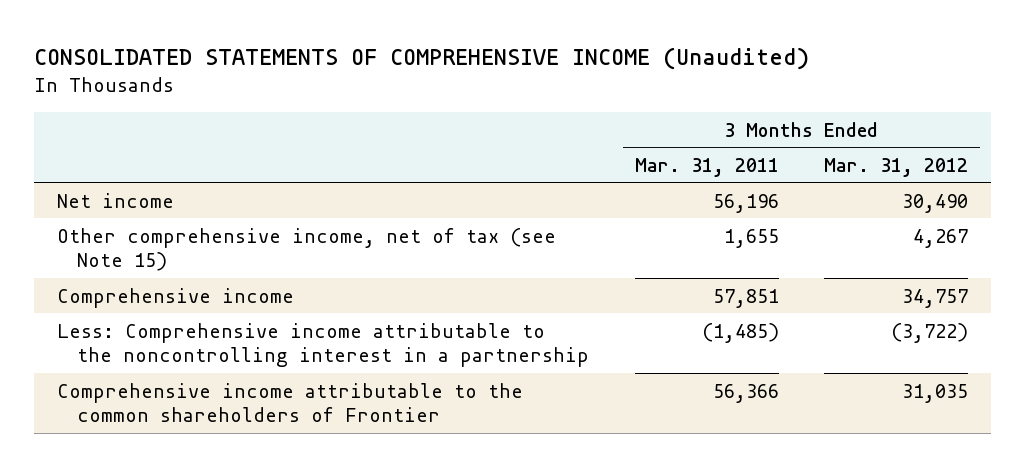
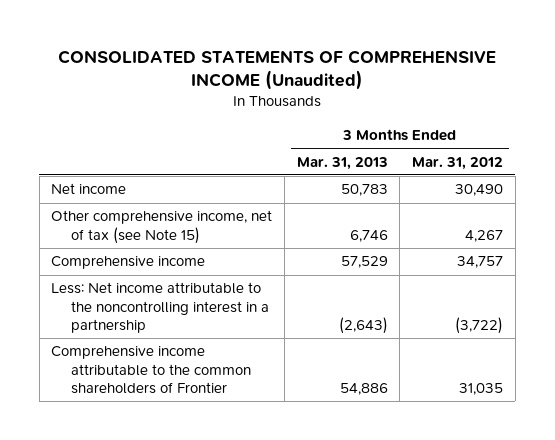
[634,157,779,177] Mar. 31, 2011 -> none
none -> [296,156,388,170] Mar. 31, 2013
[56,322,590,367] Less: Comprehensive income attributable to the noncontrolling interest in a partnership -> [51,282,269,333] Less: Net income attributable to the noncontrolling interest in a partnership

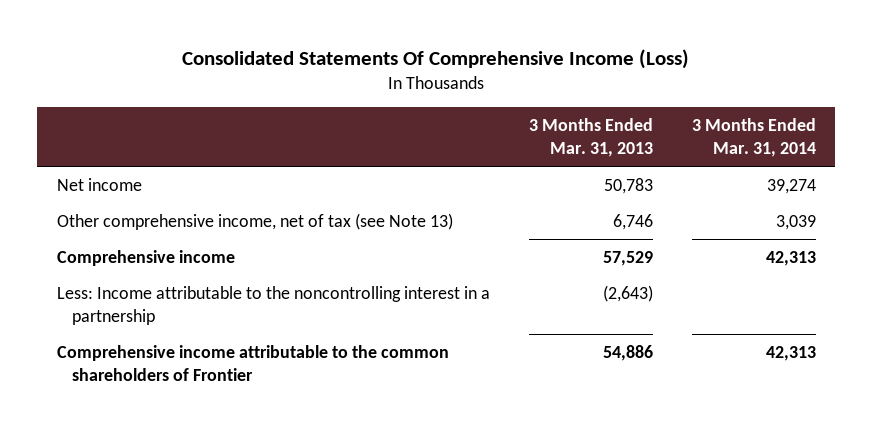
[58,49,497,90] CONSOLIDATED STATEMENTS OF COMPREHENSIVE INCOME (Unaudited) -> [182,48,690,69] Consolidated Statements Of Comprehensive Income (Loss)
[412,156,504,170] Mar. 31, 2012 -> none
none -> [691,117,816,157] 3 Months Ended Mar. 31, 2014
[51,210,273,244] Other comprehensive income, net of tax (see Note 15) -> [56,213,453,231] Other comprehensive income, net of tax (see Note 13)
[51,282,269,333] Less: Net income attributable to the noncontrolling interest in a partnership -> [56,286,490,326] Less: Income attributable to the noncontrolling interest in a partnership

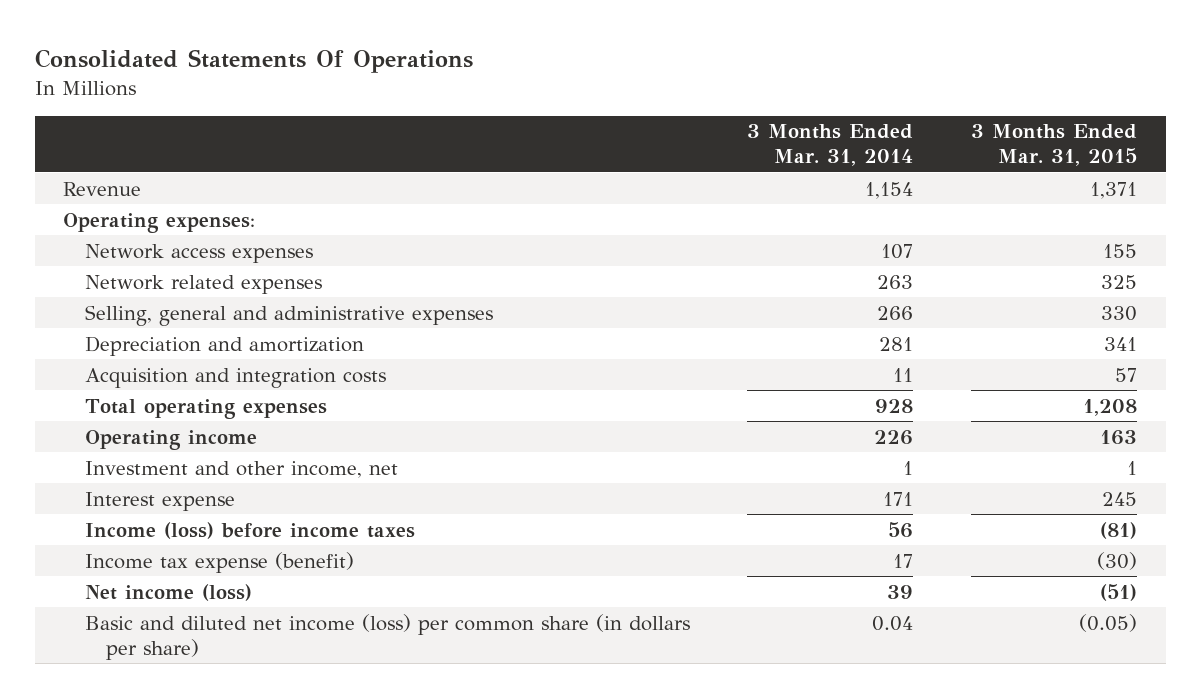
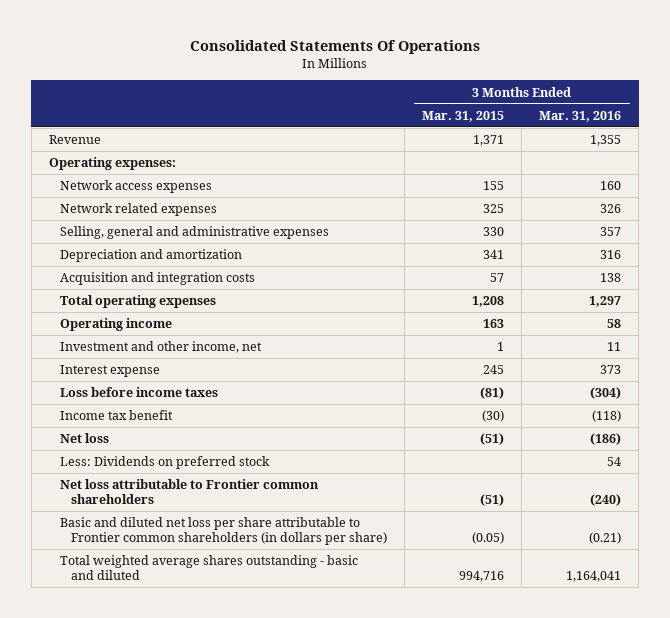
[747,124,914,167] 3 Months Ended Mar. 31, 2014 -> none
none -> [539,110,622,122] Mar. 31, 2016
[84,521,415,539] Income (loss) before income taxes -> [60,387,219,398] Loss before income taxes
[84,551,354,573] Income tax expense (benefit) -> [60,410,174,421] Income tax benefit
[84,583,252,601] Net income (loss) -> [60,433,110,444] Net loss
none -> [60,456,271,470] Less: Dividends on preferred stock
none -> [60,479,320,505] Net loss attributable to Frontier common shareholders
[84,613,690,660] Basic and diluted net income (loss) per common share (in dollars per share) -> [60,517,388,546] Basic and diluted net loss per share attributable to Frontier common shareholders (in dollars per share)
none -> [60,555,359,581] Total weighted average shares outstanding - basic and diluted

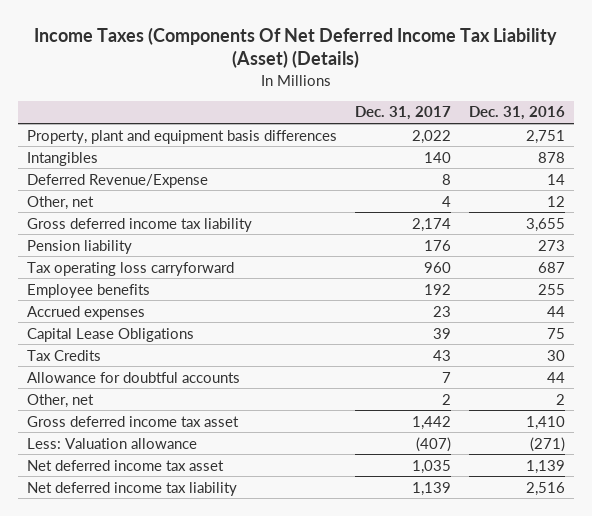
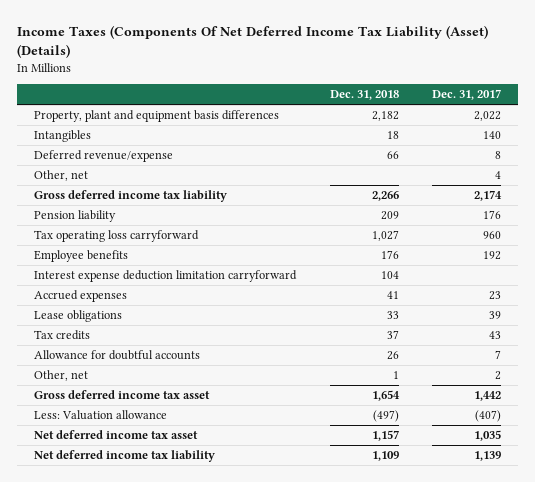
[468,106,565,121] Dec. 31, 2016 -> none
none -> [329,90,399,101] Dec. 31, 2018
[26,173,208,188] Deferred Revenue/Expense -> [33,149,173,162] Deferred revenue/expense
none -> [33,269,297,282] Interest expense deduction limitation carryforward
[26,327,194,342] Capital Lease Obligations -> [33,309,122,322] Lease obligations
[26,349,101,361] Tax Credits -> [33,329,90,340] Tax credits

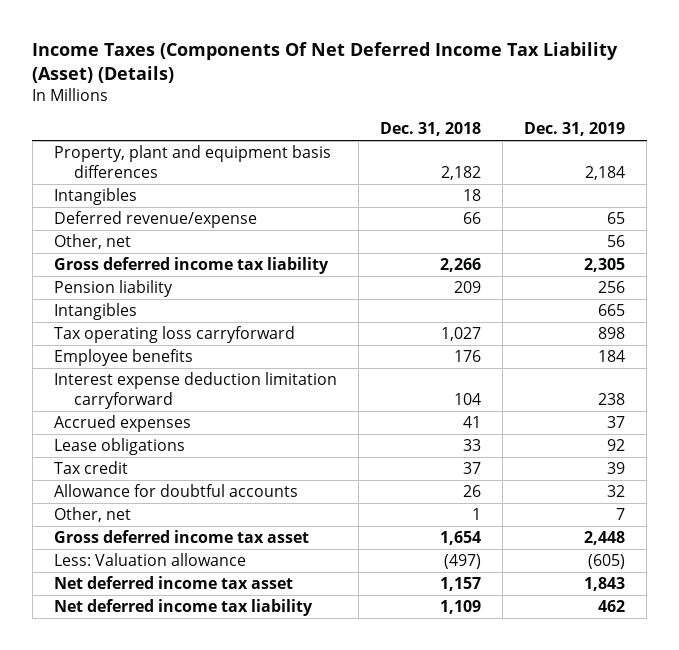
[432,89,502,101] Dec. 31, 2017 -> none
none -> [523,121,625,136] Dec. 31, 2019
none -> [53,303,137,321] Intangibles
[33,329,90,340] Tax credits -> [53,461,128,475] Tax credit

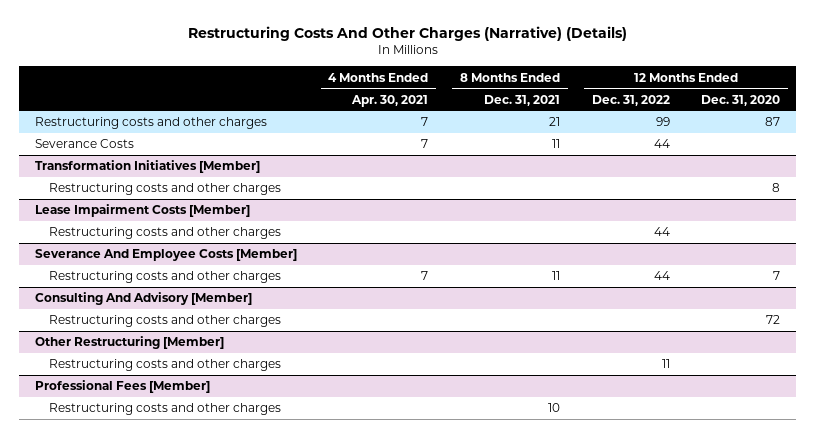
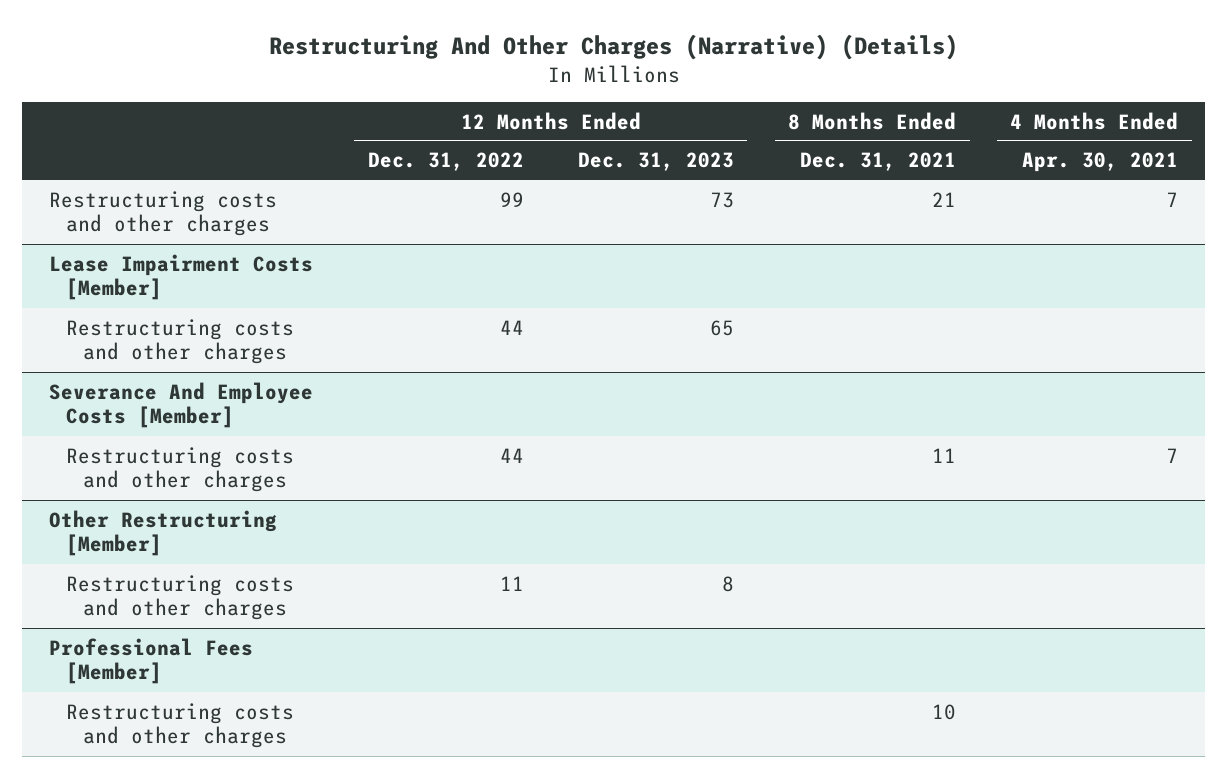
[187,25,627,41] Restructuring Costs And Other Charges (Narrative) (Details) -> [268,33,958,60] Restructuring And Other Charges (Narrative) (Details)
[701,94,781,106] Dec. 31, 2020 -> none
none -> [577,152,734,172] Dec. 31, 2023
[34,139,134,149] Severance Costs -> none
[34,160,260,174] Transformation Initiatives [Member] -> none
[49,183,282,196] Restructuring costs and other charges -> none
[34,292,252,306] Consulting And Advisory [Member] -> none
[49,315,282,328] Restructuring costs and other charges -> none

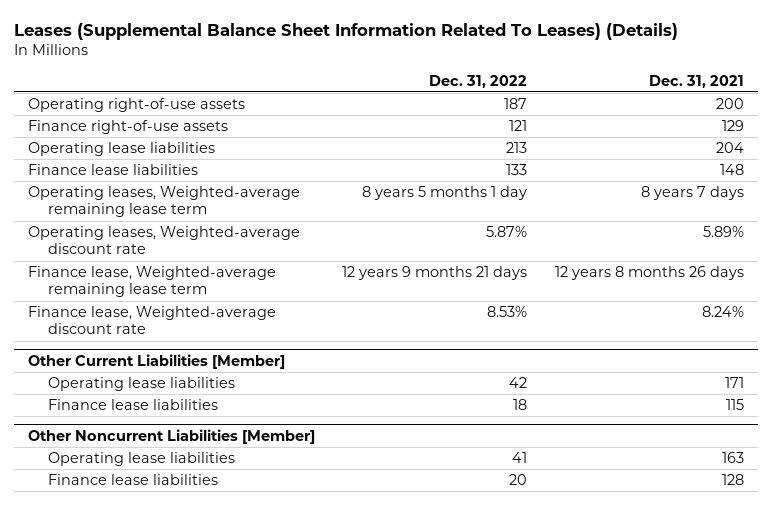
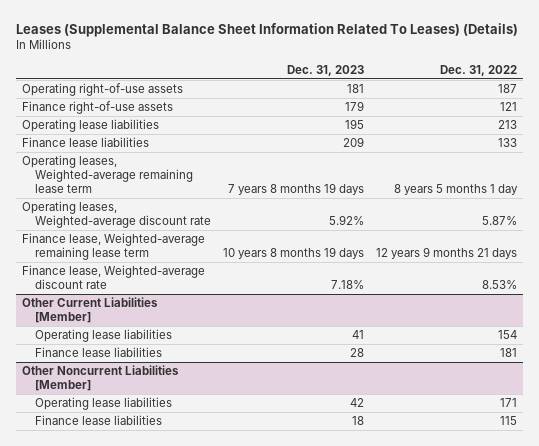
[648,74,744,88] Dec. 31, 2021 -> none
none -> [287,64,365,76] Dec. 31, 2023
[509,377,528,389] 42 -> [497,330,517,340] 154
[513,399,528,411] 18 -> [499,348,517,358] 181
[512,452,528,464] 41 -> [499,398,517,408] 171
[509,474,528,486] 20 -> [499,416,517,426] 115

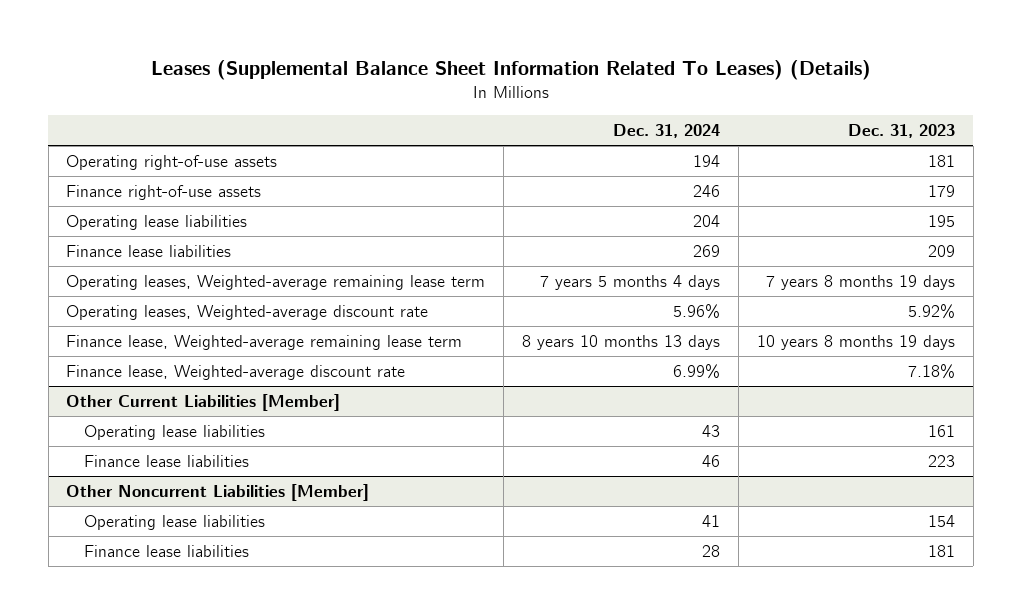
[439,64,517,76] Dec. 31, 2022 -> none
none -> [613,123,721,138] Dec. 31, 2024
[352,330,365,340] 41 -> [928,424,956,437] 161
[350,348,365,358] 28 -> [928,454,956,467] 223
[350,398,365,408] 42 -> [928,514,956,527] 154
[352,416,365,426] 18 -> [928,544,956,557] 181

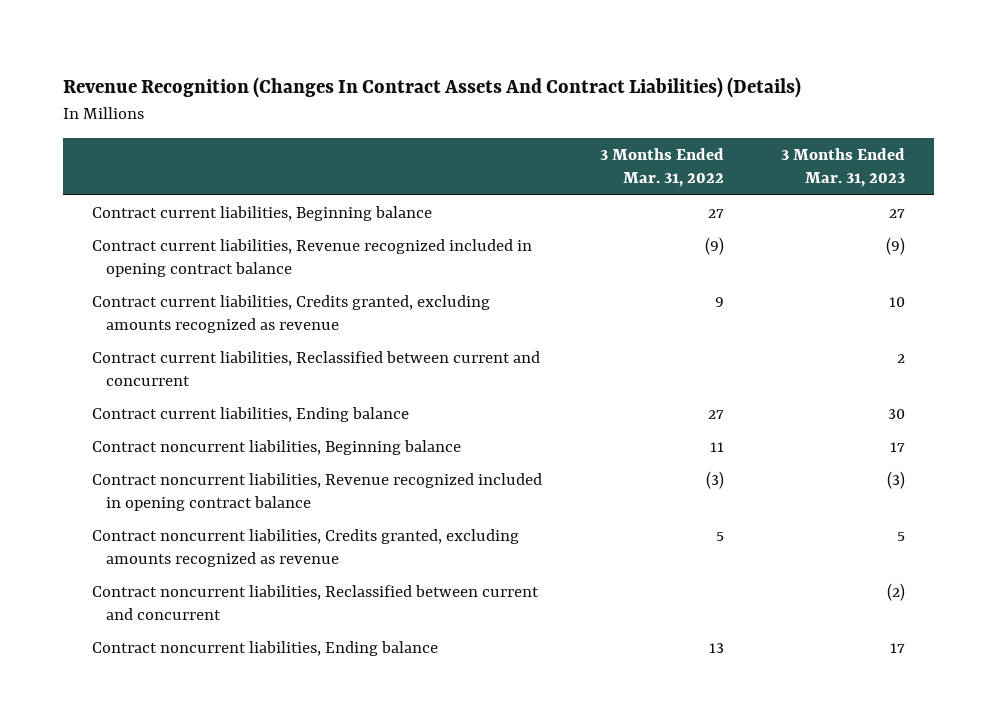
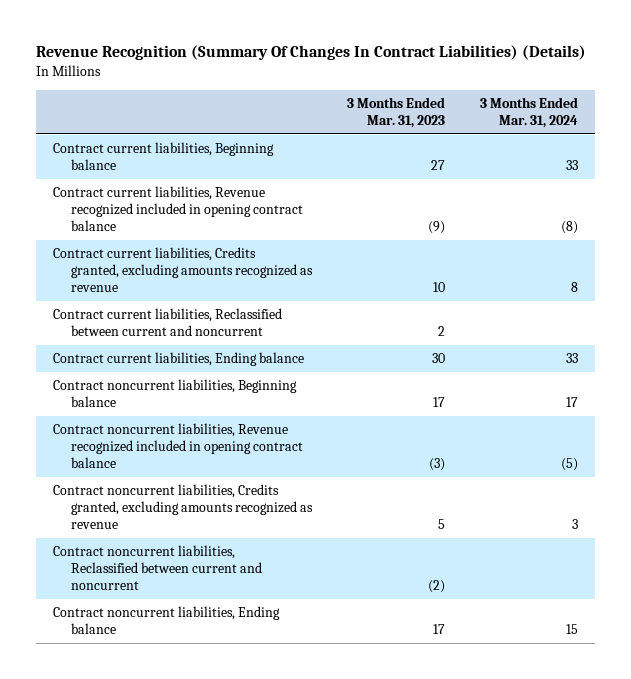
[63,77,802,99] Revenue Recognition (Changes In Contract Assets And Contract Liabilities) (Details) -> [35,45,586,61] Revenue Recognition (Summary Of Changes In Contract Liabilities) (Details)
[599,148,724,188] 3 Months Ended Mar. 31, 2022 -> none
none -> [479,97,578,129] 3 Months Ended Mar. 31, 2024
[92,351,541,387] Contract current liabilities, Reclassified between current and concurrent -> [53,308,283,337] Contract current liabilities, Reclassified between current and noncurrent
[92,585,540,621] Contract noncurrent liabilities, Reclassified between current and concurrent -> [53,545,262,591] Contract noncurrent liabilities, Reclassified between current and noncurrent

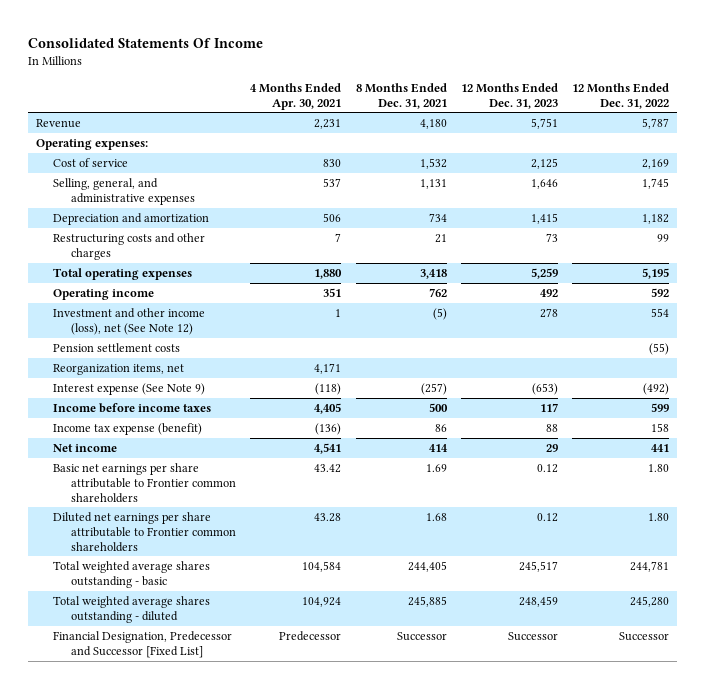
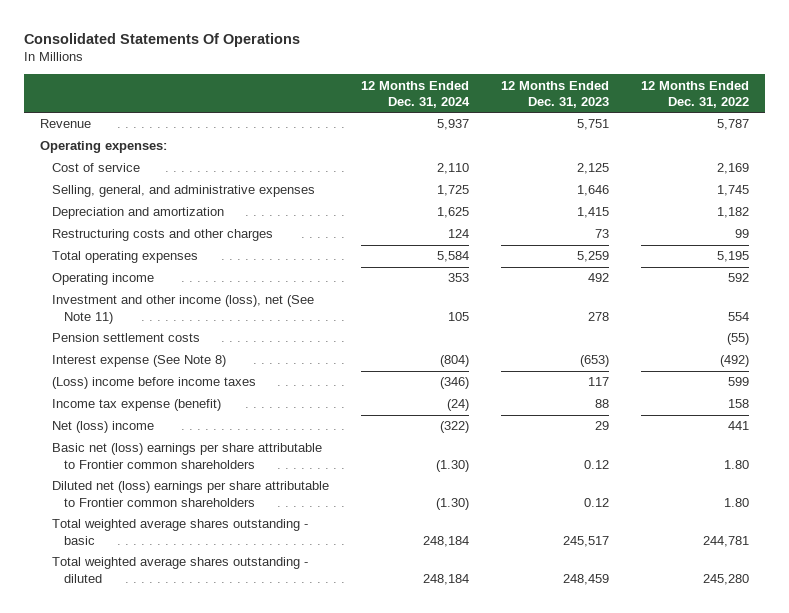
[28,38,264,49] Consolidated Statements Of Income -> [24,33,301,48] Consolidated Statements Of Operations
[250,82,342,110] 4 Months Ended Apr. 30, 2021 -> none
[355,82,447,109] 8 Months Ended Dec. 31, 2021 -> none
none -> [361,80,471,108] 12 Months Ended Dec. 31, 2024
[53,308,206,335] Investment and other income (loss), net (See Note 12) -> [52,295,315,324] Investment and other income (loss), net (See Note 11)
[53,364,185,376] Reorganization items, net -> none
[53,383,206,396] Interest expense (See Note 9) -> [52,355,227,368] Interest expense (See Note 8)
[53,403,212,414] Income before income taxes -> [52,377,257,390] (Loss) income before income taxes
[53,444,118,453] Net income -> [52,421,155,434] Net (loss) income
[53,463,236,503] Basic net earnings per share attributable to Frontier common shareholders -> [52,443,323,469] Basic net (loss) earnings per share attributable to Frontier common shareholders
[53,512,236,552] Diluted net earnings per share attributable to Frontier common shareholders -> [52,481,330,507] Diluted net (loss) earnings per share attributable to Frontier common shareholders
[53,631,233,658] Financial Designation, Predecessor and Successor [Fixed List] -> none

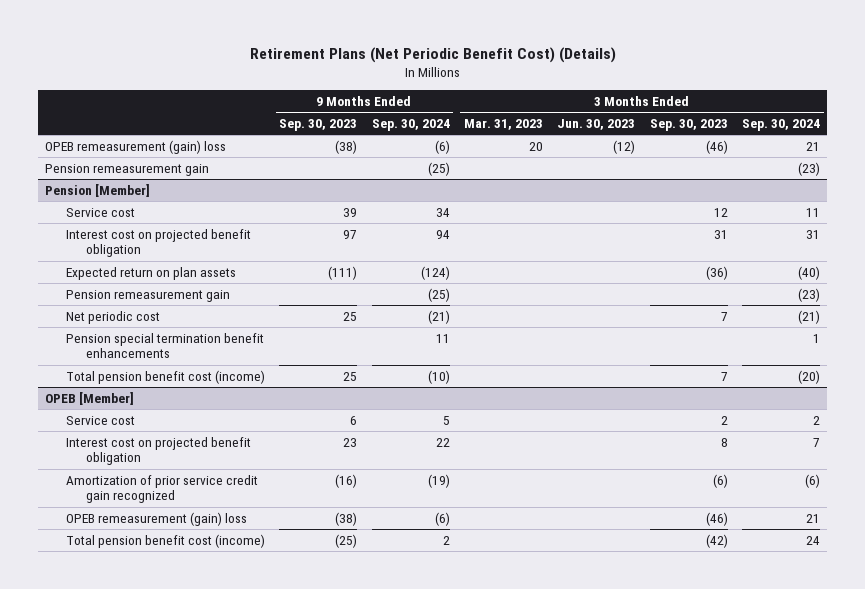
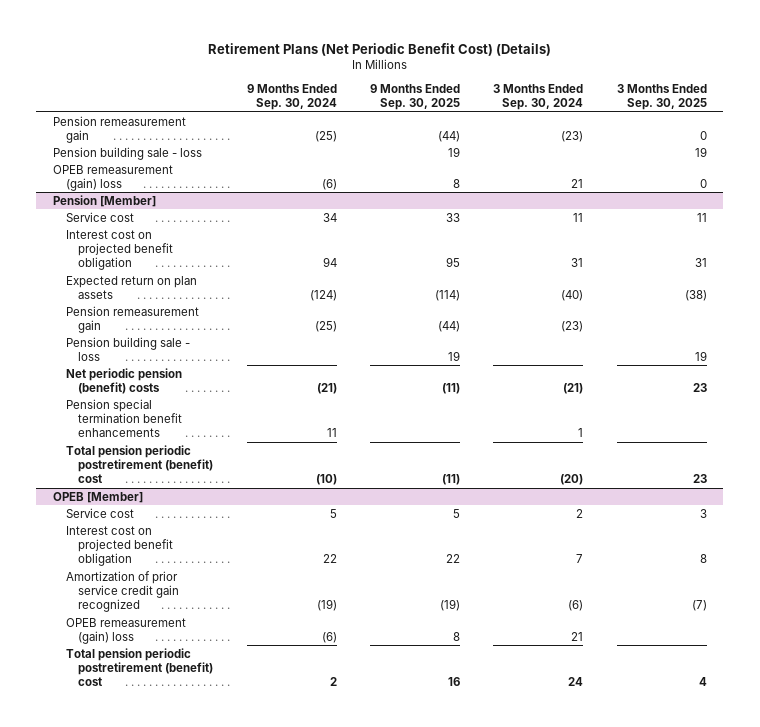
[279,118,358,131] Sep. 30, 2023 -> none
[463,118,543,130] Mar. 31, 2023 -> none
[557,118,636,130] Jun. 30, 2023 -> none
[649,118,728,131] Sep. 30, 2023 -> none
none -> [370,84,461,111] 9 Months Ended Sep. 30, 2025
none -> [616,84,707,111] 3 Months Ended Sep. 30, 2025
none -> [53,146,203,160] Pension building sale - loss
[45,139,227,154] OPEB remeasurement (gain) loss -> [53,164,174,191] OPEB remeasurement (gain) loss
none -> [65,336,190,361] Pension building sale - loss
[65,310,160,324] Net periodic cost -> [65,367,182,394] Net periodic pension (benefit) costs
[65,369,265,384] Total pension benefit cost (income) -> [65,444,214,484] Total pension periodic postretirement (benefit) cost
[65,533,265,548] Total pension benefit cost (income) -> [65,647,214,687] Total pension periodic postretirement (benefit) cost

